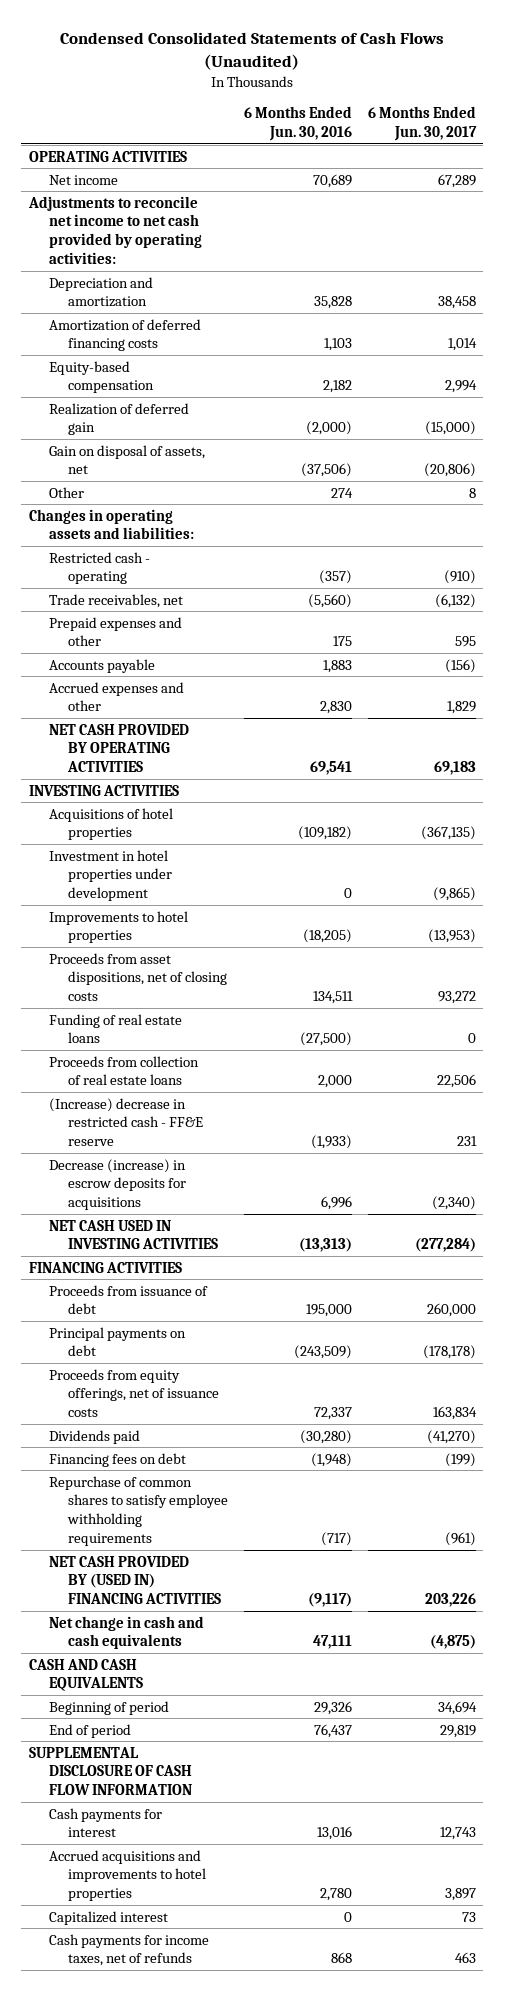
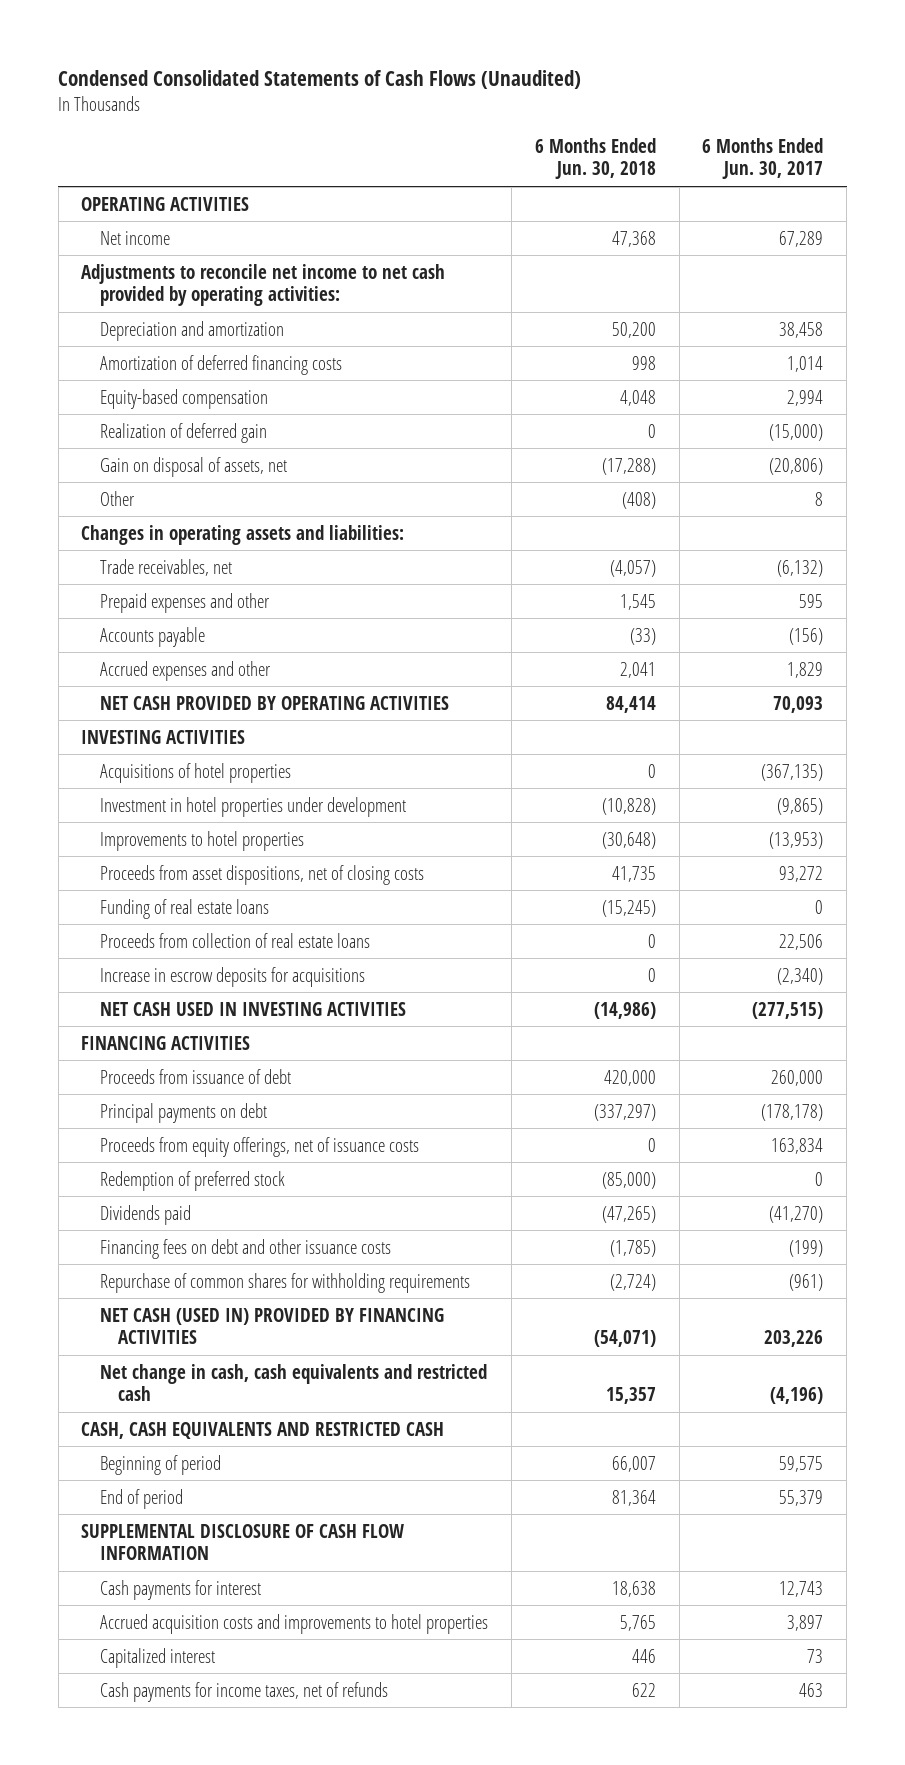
[243,106,352,142] 6 Months Ended Jun. 30, 2016 -> none
none -> [534,138,656,180] 6 Months Ended Jun. 30, 2018
[48,551,150,585] Restricted cash - operating -> none
[433,761,476,776] 69,183 -> [773,695,824,713] 70,093
[48,1097,204,1147] (Increase) decrease in restricted cash - FF&E reserve -> none
[48,1158,187,1211] Decrease (increase) in escrow deposits for acquisitions -> [99,966,365,987] Increase in escrow deposits for acquisitions
[414,1238,476,1253] (277,284) -> [752,1001,824,1019] (277,515)
none -> [99,1170,285,1191] Redemption of preferred stock
[48,1452,186,1467] Financing fees on debt -> [99,1238,391,1259] Financing fees on debt and other issuance costs
[48,1475,229,1547] Repurchase of common shares to satisfy employee withholding requirements -> [99,1272,470,1293] Repurchase of common shares for withholding requirements
[48,1555,222,1605] NET CASH PROVIDED BY (USED IN) FINANCING ACTIVITIES -> [99,1307,444,1344] NET CASH (USED IN) PROVIDED BY FINANCING ACTIVITIES
[48,1615,204,1650] Net change in cash and cash equivalents -> [99,1363,487,1401] Net change in cash, cash equivalents and restricted cash
[429,1635,476,1650] (4,875) -> [770,1386,824,1404] (4,196)
[29,1658,143,1692] CASH AND CASH EQUIVALENTS -> [81,1421,445,1439] CASH, CASH EQUIVALENTS AND RESTRICTED CASH
[437,1700,477,1715] 34,694 -> [779,1455,824,1472] 59,575
[439,1724,476,1738] 29,819 -> [779,1489,824,1506] 55,379
[48,1849,207,1902] Accrued acquisitions and improvements to hotel properties -> [99,1613,488,1634] Accrued acquisition costs and improvements to hotel properties

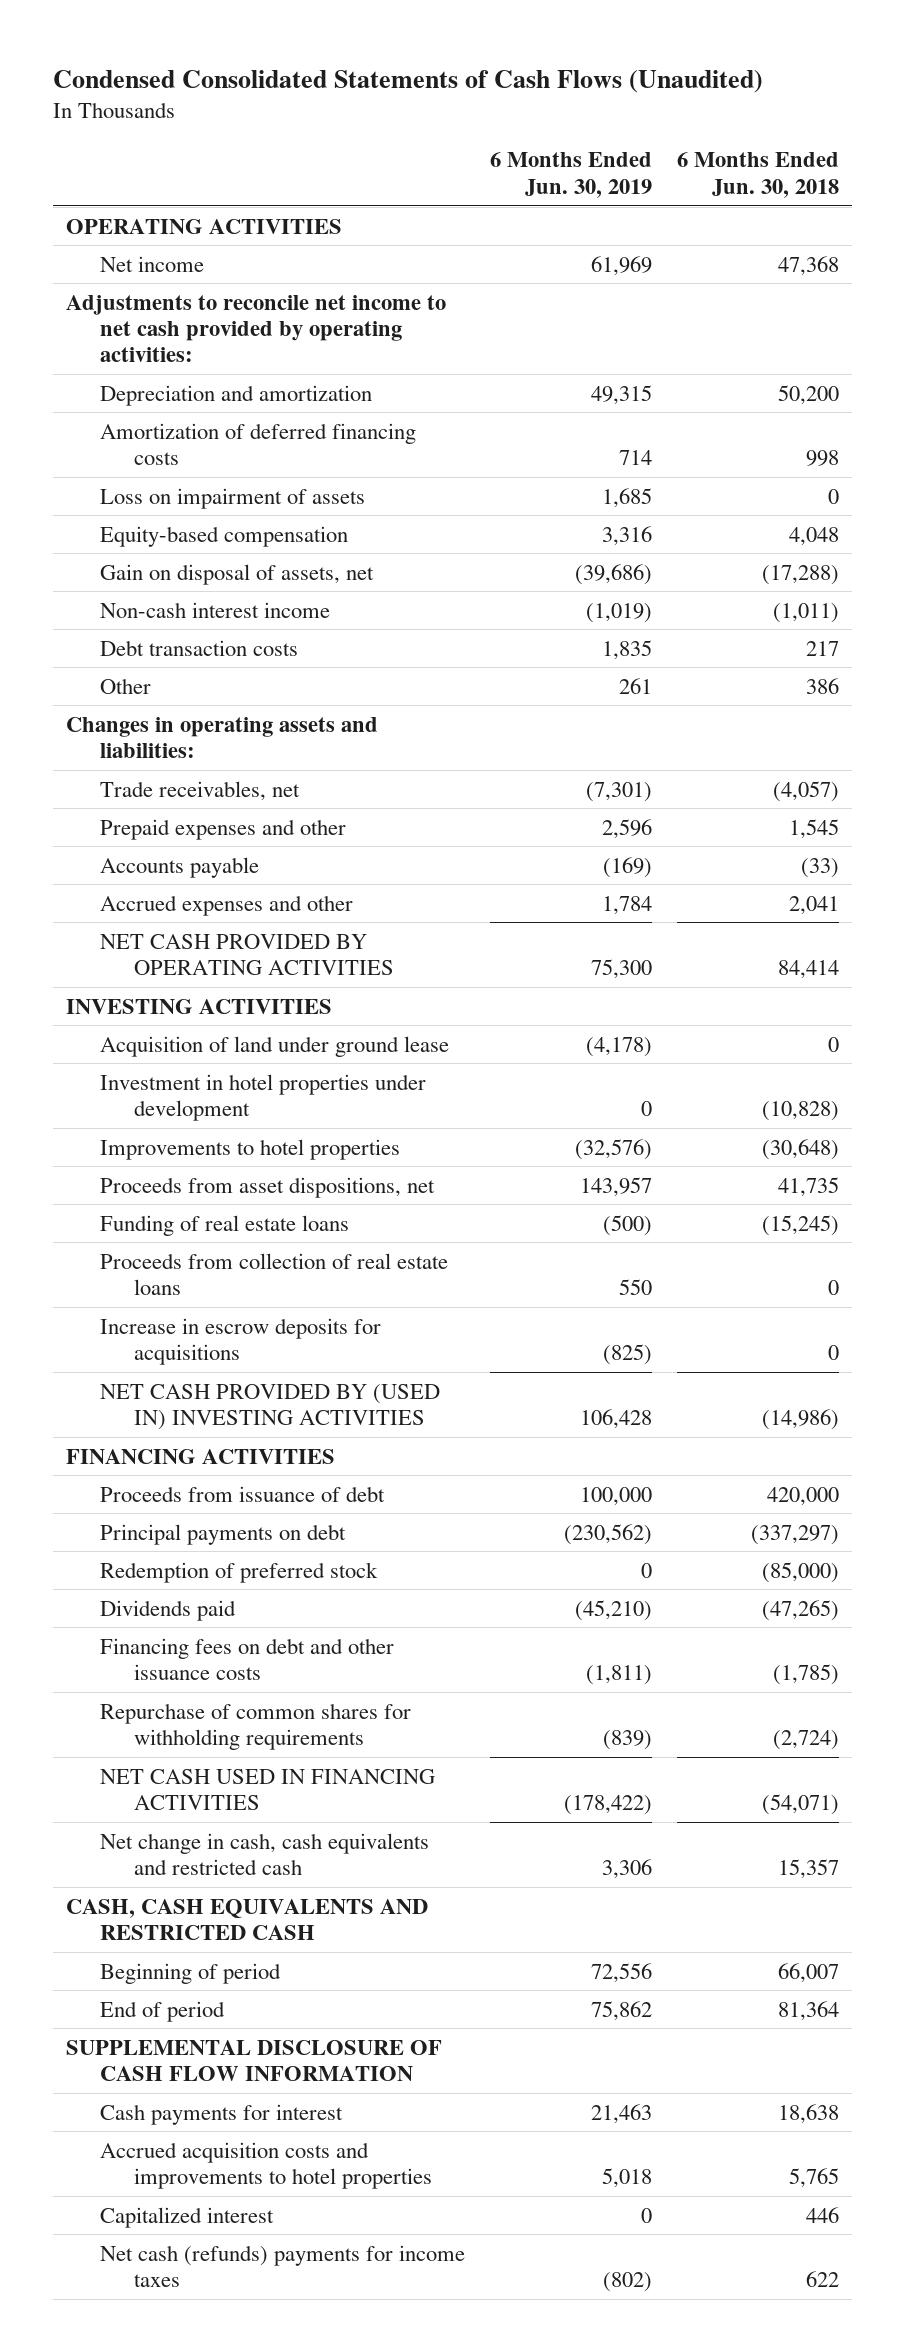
[702,138,824,180] 6 Months Ended Jun. 30, 2017 -> none
none -> [490,152,653,198] 6 Months Ended Jun. 30, 2019
none -> [99,487,365,509] Loss on impairment of assets
[99,422,267,443] Realization of deferred gain -> none
none -> [99,601,330,618] Non-cash interest income
none -> [99,639,298,656] Debt transaction costs
[621,491,656,509] (408) -> [806,677,840,694] 386
[99,762,291,783] Acquisitions of hotel properties -> [99,1035,449,1057] Acquisition of land under ground lease
[99,864,424,885] Proceeds from asset dispositions, net of closing costs -> [99,1176,435,1198] Proceeds from asset dispositions, net
[99,1001,406,1016] NET CASH USED IN INVESTING ACTIVITIES -> [99,1383,440,1431] NET CASH PROVIDED BY (USED IN) INVESTING ACTIVITIES
[99,1136,419,1157] Proceeds from equity offerings, net of issuance costs -> none
[99,1307,444,1344] NET CASH (USED IN) PROVIDED BY FINANCING ACTIVITIES -> [99,1768,435,1811] NET CASH USED IN FINANCING ACTIVITIES
[99,1681,388,1702] Cash payments for income taxes, net of refunds -> [99,2244,465,2288] Net cash (refunds) payments for income taxes

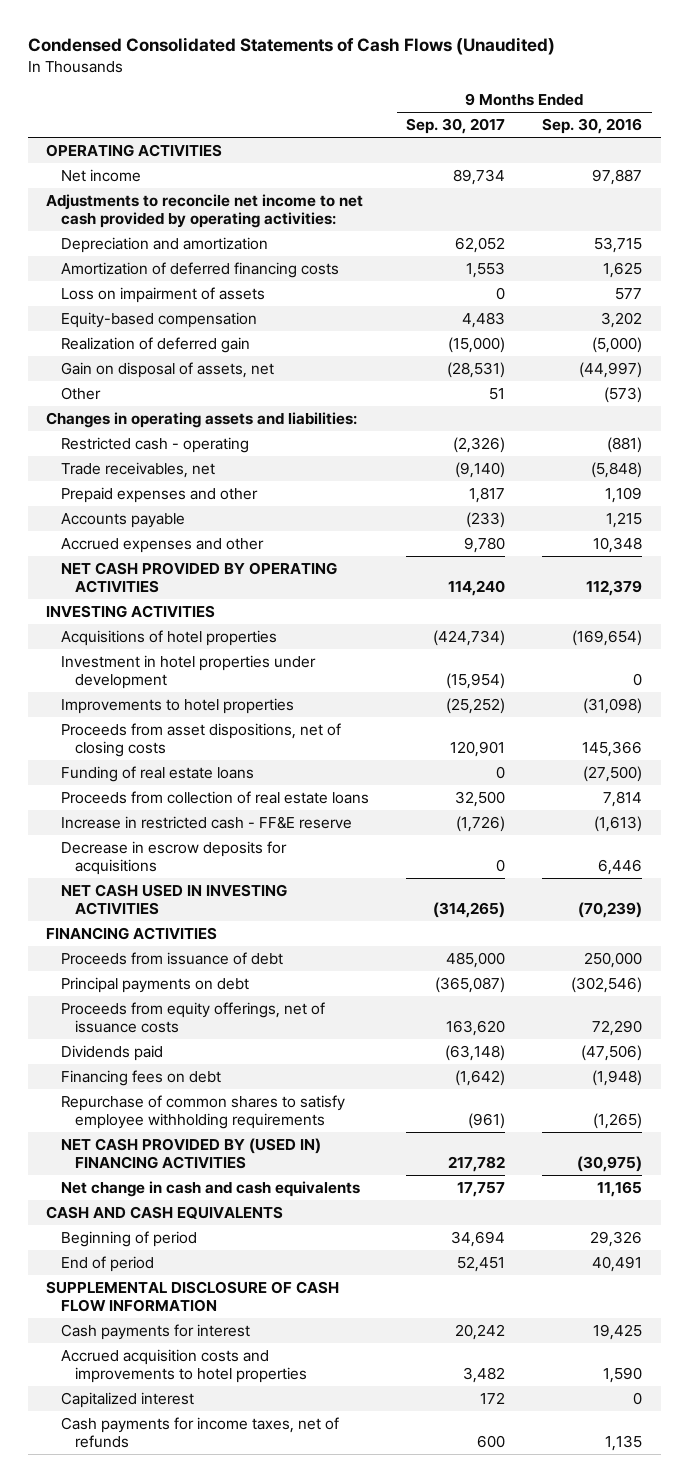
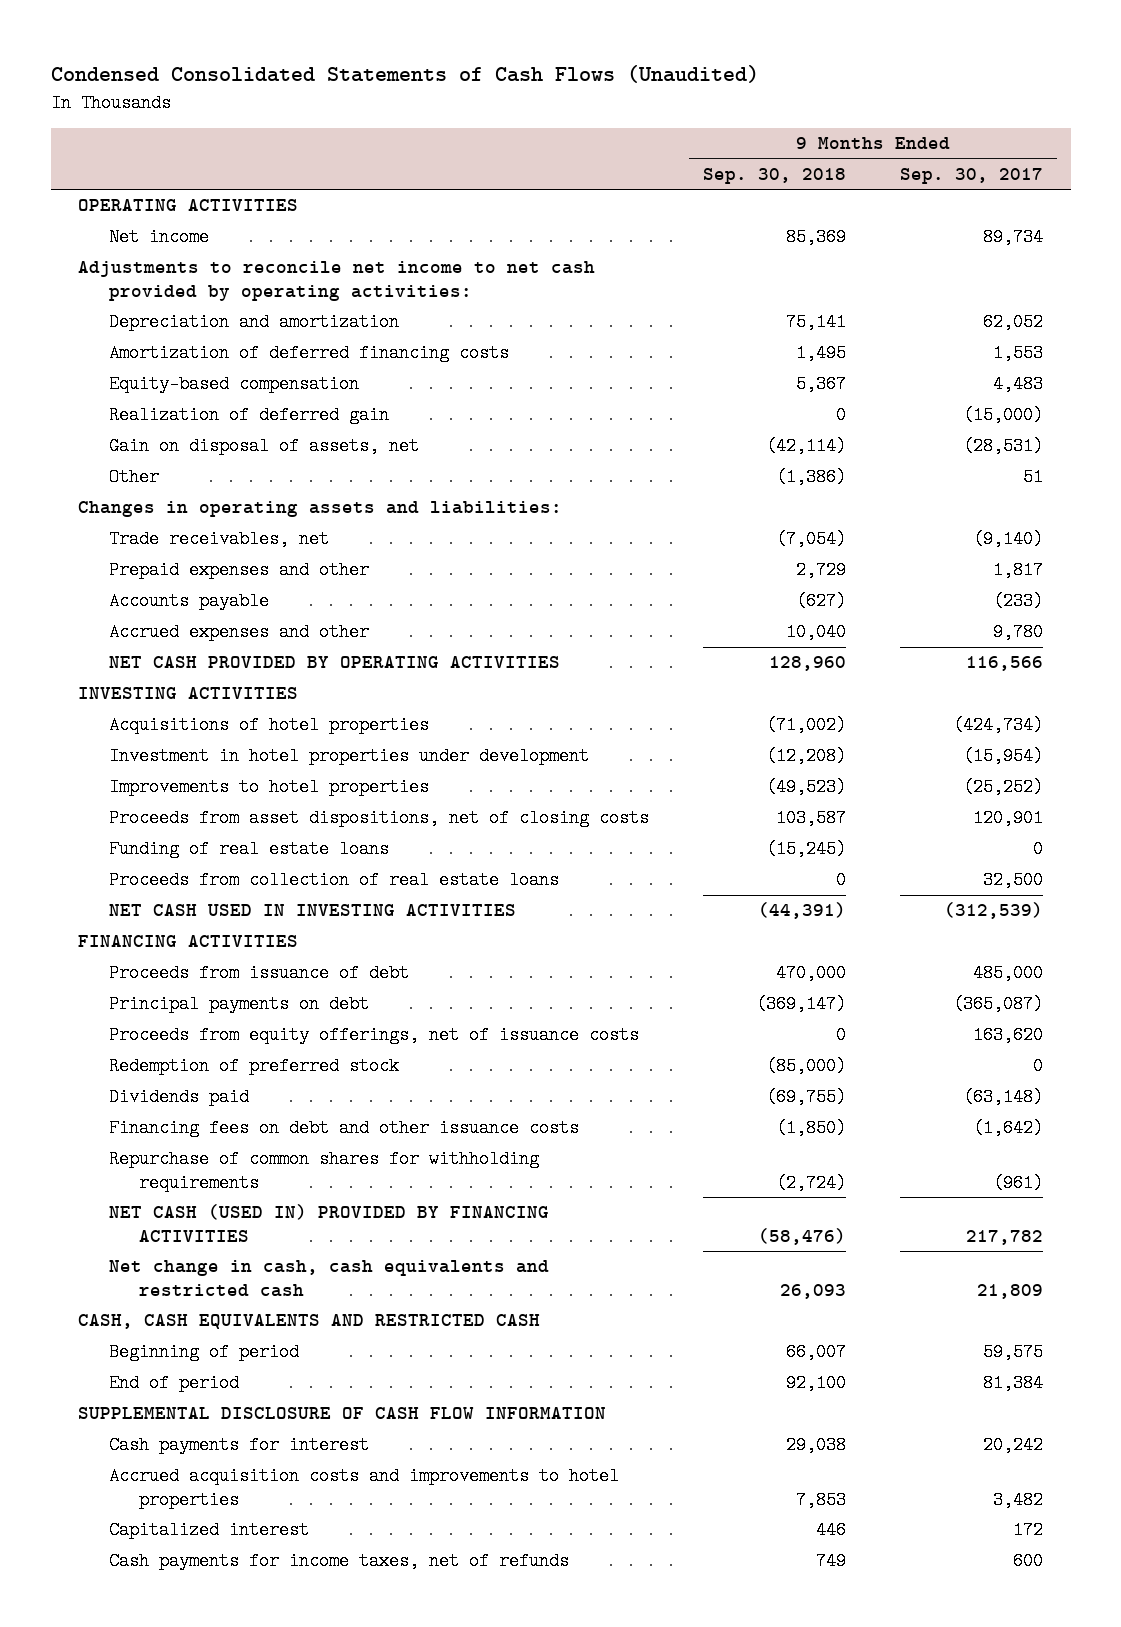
[542,118,643,135] Sep. 30, 2016 -> none
none -> [702,167,846,184] Sep. 30, 2018
[60,286,265,303] Loss on impairment of assets -> none
[60,436,249,453] Restricted cash - operating -> none
[448,579,506,596] 114,240 -> [966,656,1044,672] 116,566
[60,815,352,829] Increase in restricted cash - FF&E reserve -> none
[60,840,287,875] Decrease in escrow deposits for acquisitions -> none
[433,901,506,918] (314,265) -> [944,902,1044,920] (312,539)
none -> [108,1057,399,1076] Redemption of preferred stock
[60,1069,221,1086] Financing fees on debt -> [108,1119,579,1138] Financing fees on debt and other issuance costs
[60,1094,345,1129] Repurchase of common shares to satisfy employee withholding requirements -> [108,1150,539,1192] Repurchase of common shares for withholding requirements
[60,1137,321,1169] NET CASH PROVIDED BY (USED IN) FINANCING ACTIVITIES -> [108,1204,549,1242] NET CASH (USED IN) PROVIDED BY FINANCING ACTIVITIES
[60,1180,360,1197] Net change in cash and cash equivalents -> [108,1260,549,1297] Net change in cash, cash equivalents and restricted cash
[457,1181,506,1197] 17,757 -> [977,1283,1044,1299] 21,809
[46,1205,284,1219] CASH AND CASH EQUIVALENTS -> [77,1314,540,1330] CASH, CASH EQUIVALENTS AND RESTRICTED CASH
[451,1230,506,1247] 34,694 -> [983,1343,1044,1362] 59,575
[457,1255,506,1272] 52,451 -> [983,1374,1044,1393] 81,384

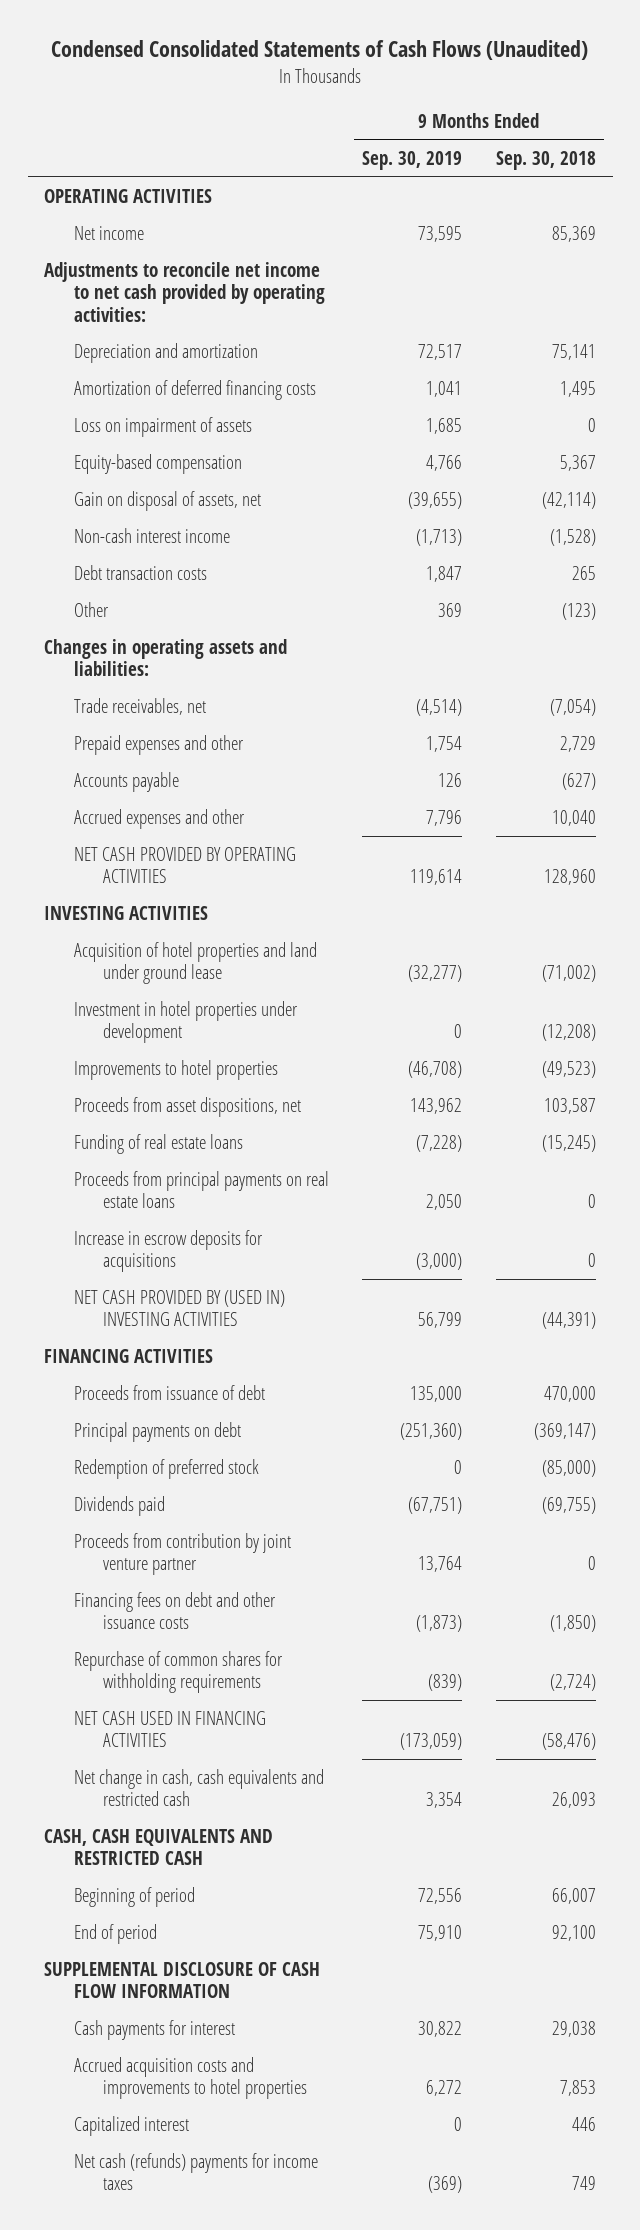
[900,167,1044,184] Sep. 30, 2017 -> none
none -> [362,150,463,170] Sep. 30, 2019
none -> [73,417,252,438] Loss on impairment of assets
[108,406,389,425] Realization of deferred gain -> none
none -> [73,528,230,544] Non-cash interest income
none -> [73,565,207,581] Debt transaction costs
[775,468,846,487] (1,386) -> [561,603,596,621] (123)
[108,716,429,735] Acquisitions of hotel properties -> [73,942,317,985] Acquisition of hotel properties and land under ground lease
[108,809,649,828] Proceeds from asset dispositions, net of closing costs -> [73,1097,301,1118] Proceeds from asset dispositions, net
[108,871,559,890] Proceeds from collection of real estate loans -> [73,1171,329,1209] Proceeds from principal payments on real estate loans
none -> [73,1230,263,1273] Increase in escrow deposits for acquisitions
[108,904,516,917] NET CASH USED IN INVESTING ACTIVITIES -> [73,1290,285,1327] NET CASH PROVIDED BY (USED IN) INVESTING ACTIVITIES
[108,1026,639,1045] Proceeds from equity offerings, net of issuance costs -> none
none -> [73,1533,291,1576] Proceeds from contribution by joint venture partner
[108,1204,549,1242] NET CASH (USED IN) PROVIDED BY FINANCING ACTIVITIES -> [73,1711,266,1748] NET CASH USED IN FINANCING ACTIVITIES
[108,1552,569,1571] Cash payments for income taxes, net of refunds -> [73,2153,318,2191] Net cash (refunds) payments for income taxes

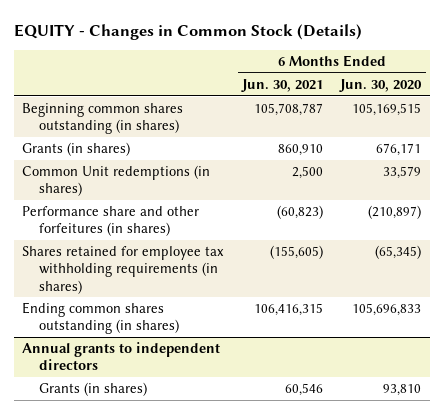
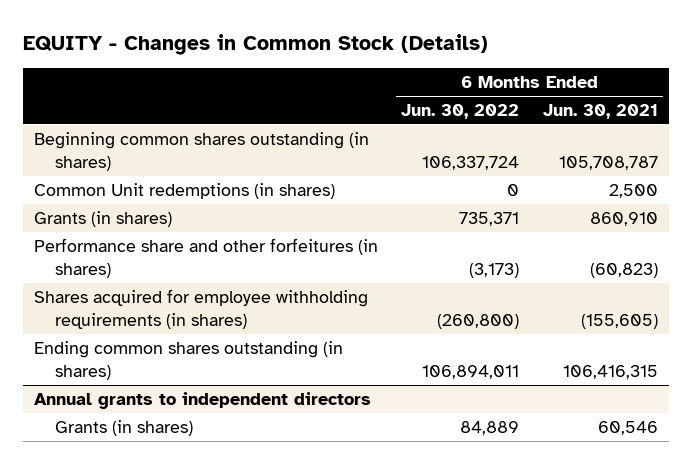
[339,78,423,92] Jun. 30, 2020 -> none
none -> [401,104,520,120] Jun. 30, 2022
[22,142,131,157] Grants (in shares) -> [34,210,173,227] Grants (in shares)
[22,246,225,294] Shares retained for employee tax withholding requirements (in shares) -> [34,288,369,330] Shares acquired for employee withholding requirements (in shares)

